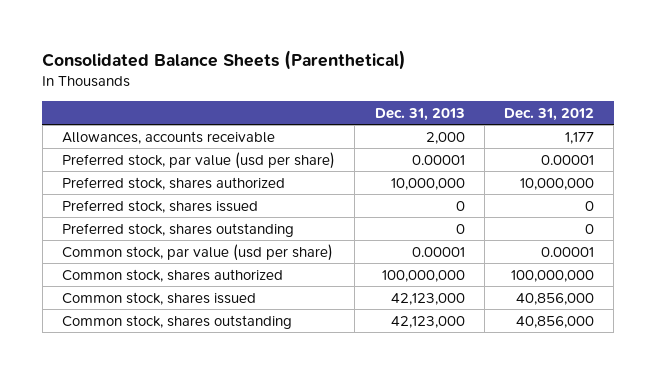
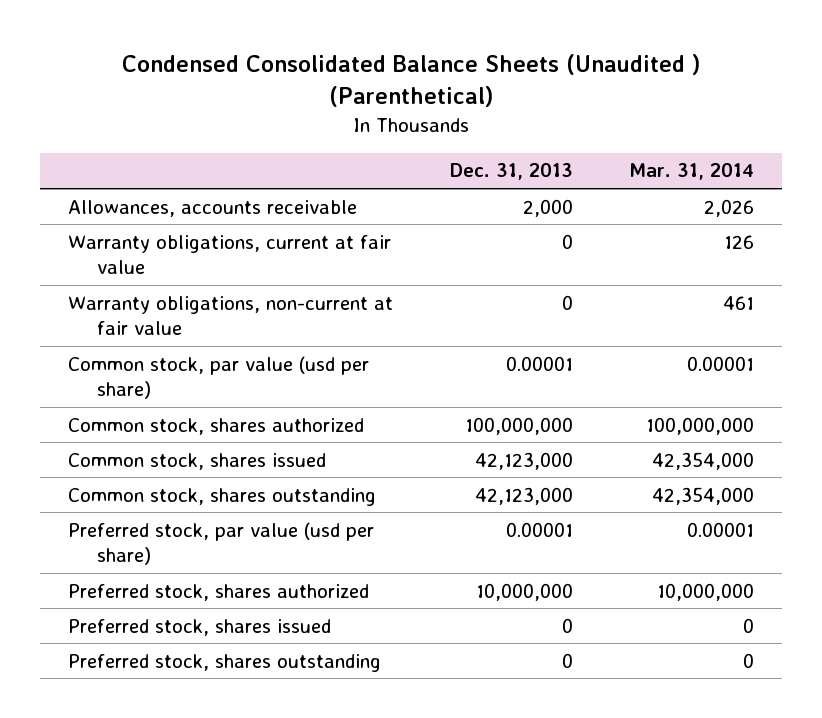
[42,49,407,70] Consolidated Balance Sheets (Parenthetical) -> [122,54,701,108] Condensed Consolidated Balance Sheets (Unaudited ) (Parenthetical)
[504,107,595,121] Dec. 31, 2012 -> none
none -> [628,163,754,181] Mar. 31, 2014
none -> [68,234,392,274] Warranty obligations, current at fair value
none -> [68,295,394,335] Warranty obligations, non-current at fair value
[61,151,335,169] Preferred stock, par value (usd per share) -> [68,521,375,565] Preferred stock, par value (usd per share)
[61,176,285,190] Preferred stock, shares authorized -> [68,583,370,601] Preferred stock, shares authorized
[61,199,258,213] Preferred stock, shares issued -> [68,618,332,636] Preferred stock, shares issued
[61,222,294,237] Preferred stock, shares outstanding -> [68,653,382,672] Preferred stock, shares outstanding

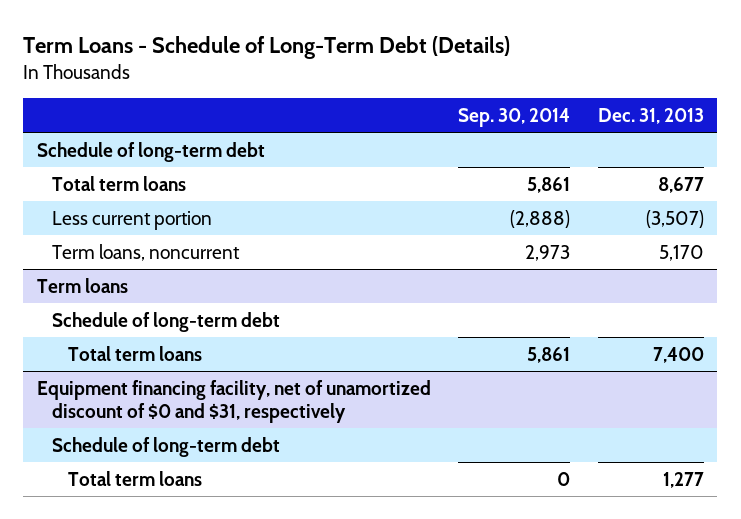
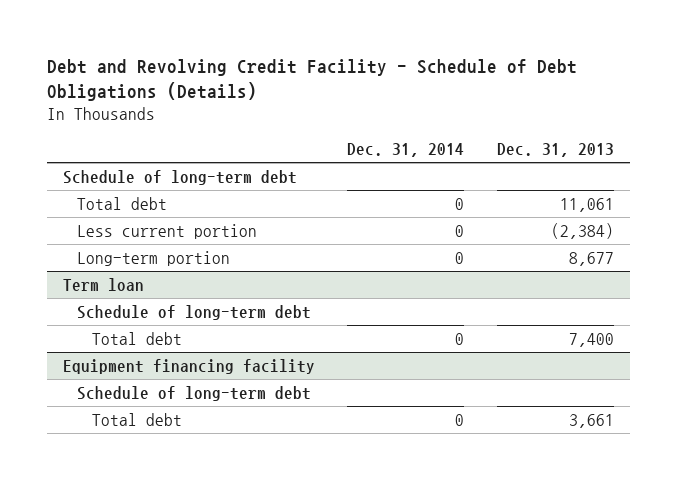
[23,35,511,59] Term Loans - Schedule of Long-Term Debt (Details) -> [46,58,577,102] Debt and Revolving Credit Facility - Schedule of Debt Obligations (Details)
[458,107,571,127] Sep. 30, 2014 -> none
none -> [347,143,465,158] Dec. 31, 2014
[52,175,187,191] Total term loans -> [77,196,168,210] Total debt
[657,176,704,193] 8,677 -> [559,197,614,212] 11,061
[645,209,704,228] (3,507) -> [550,222,614,239] (2,384)
[52,243,241,261] Term loans, noncurrent -> [77,250,231,266] Long-term portion
[658,244,704,261] 5,170 -> [568,251,614,266] 8,677
[36,277,128,293] Term loans -> [62,277,144,291] Term loan
[36,379,431,423] Equipment financing facility, net of unamortized discount of $0 and $31, respectively -> none
[67,345,202,361] Total term loans -> [91,331,182,345] Total debt
none -> [62,358,315,374] Equipment financing facility
[67,470,202,486] Total term loans -> [91,412,182,426] Total debt
[662,471,704,488] 1,277 -> [568,413,614,428] 3,661

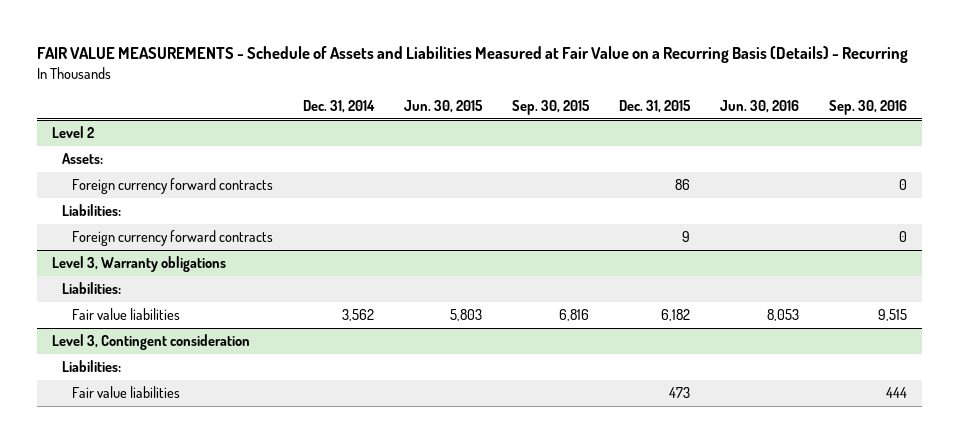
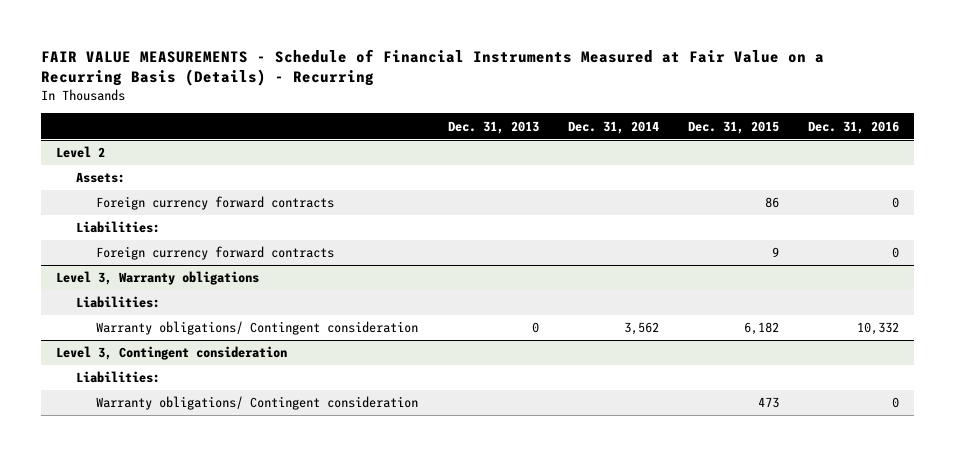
[37,46,909,64] FAIR VALUE MEASUREMENTS - Schedule of Assets and Liabilities Measured at Fair Value on a Recurring Basis (Details) - Recurring -> [41,48,825,87] FAIR VALUE MEASUREMENTS - Schedule of Financial Instruments Measured at Fair Value on a Recurring Basis (Details) - Recurring
[404,100,484,114] Jun. 30, 2015 -> none
[512,100,591,116] Sep. 30, 2015 -> none
[720,100,800,114] Jun. 30, 2016 -> none
[829,100,908,116] Sep. 30, 2016 -> none
none -> [447,120,539,134] Dec. 31, 2013
none -> [807,120,899,134] Dec. 31, 2016
[72,308,181,321] Fair value liabilities -> [96,321,419,336] Warranty obligations/ Contingent consideration
[72,386,181,399] Fair value liabilities -> [96,396,419,411] Warranty obligations/ Contingent consideration

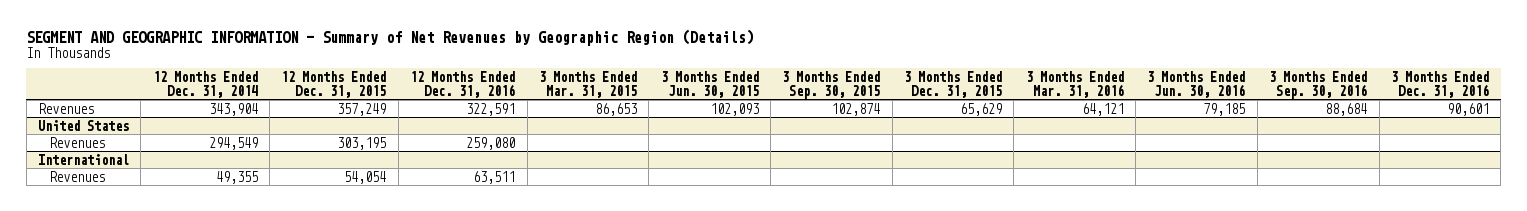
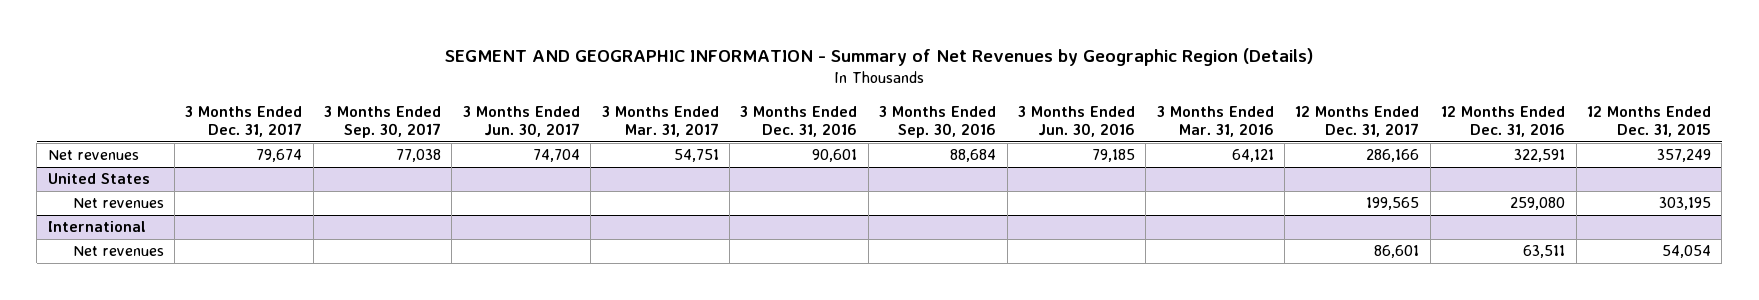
[152,70,258,98] 12 Months Ended Dec. 31, 2014 -> none
[538,70,637,98] 3 Months Ended Mar. 31, 2015 -> none
[660,70,759,98] 3 Months Ended Jun. 30, 2015 -> none
[782,70,881,99] 3 Months Ended Sep. 30, 2015 -> none
[904,70,1003,98] 3 Months Ended Dec. 31, 2015 -> none
none -> [185,105,303,138] 3 Months Ended Dec. 31, 2017
none -> [324,105,442,139] 3 Months Ended Sep. 30, 2017
none -> [462,105,580,138] 3 Months Ended Jun. 30, 2017
none -> [601,105,719,138] 3 Months Ended Mar. 31, 2017
none -> [1295,105,1420,138] 12 Months Ended Dec. 31, 2017
[38,102,95,114] Revenues -> [47,150,139,161] Net revenues
[49,136,106,148] Revenues -> [72,198,164,209] Net revenues
[49,170,106,182] Revenues -> [72,246,164,257] Net revenues

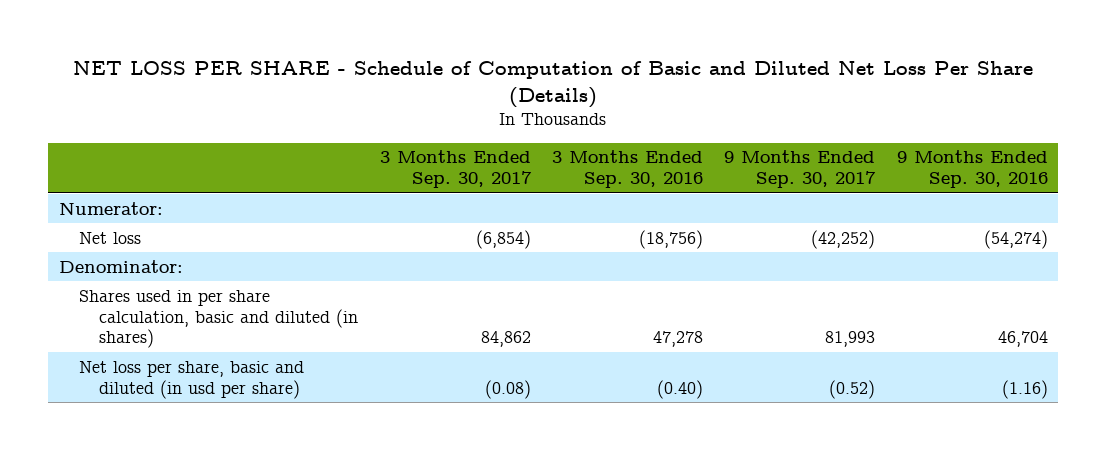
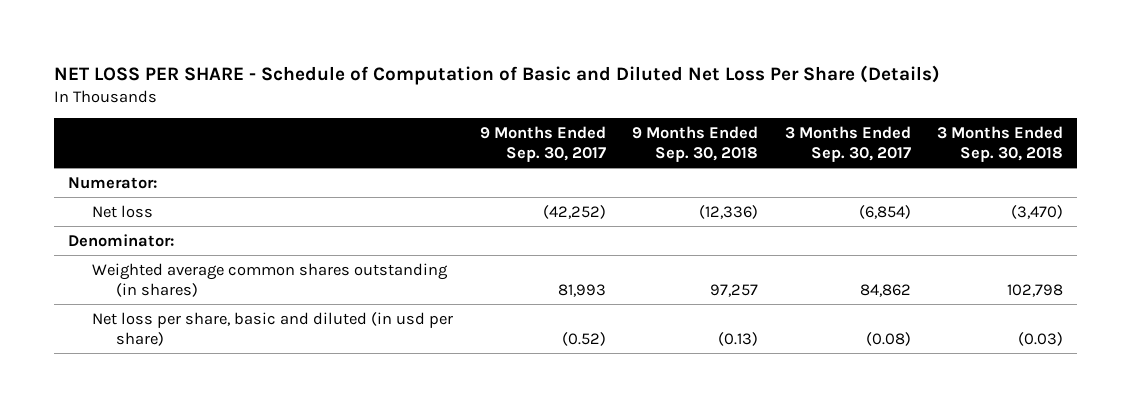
[551,150,703,189] 3 Months Ended Sep. 30, 2016 -> none
[896,150,1048,189] 9 Months Ended Sep. 30, 2016 -> none
none -> [632,125,759,162] 9 Months Ended Sep. 30, 2018
none -> [937,125,1064,162] 3 Months Ended Sep. 30, 2018
[78,289,359,349] Shares used in per share calculation, basic and diluted (in shares) -> [92,262,449,297] Weighted average common shares outstanding (in shares)

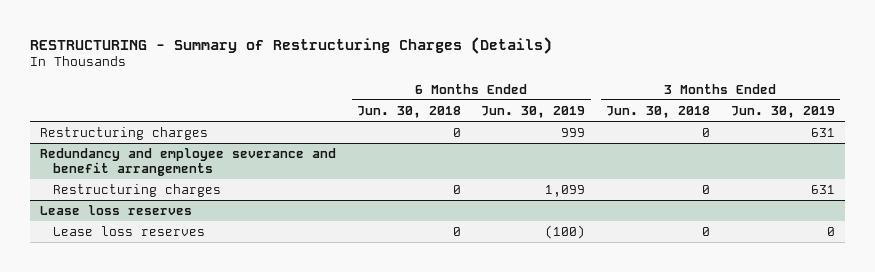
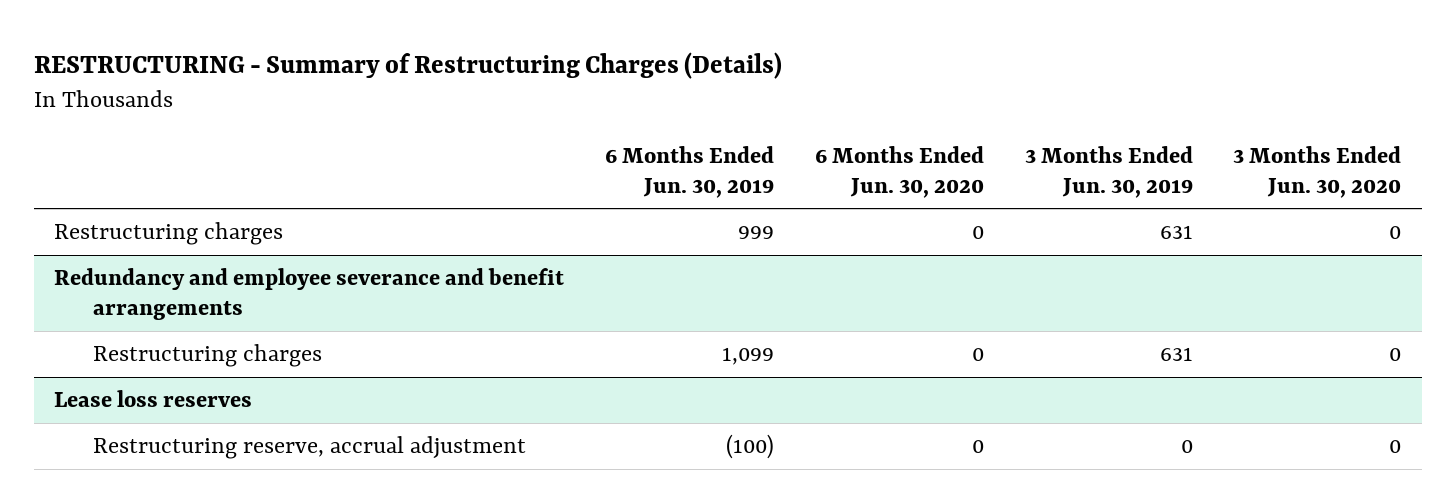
[356,105,461,118] Jun. 30, 2018 -> none
[605,105,710,118] Jun. 30, 2018 -> none
none -> [814,146,984,198] 6 Months Ended Jun. 30, 2020
none -> [1233,146,1402,198] 3 Months Ended Jun. 30, 2020
[52,225,205,236] Lease loss reserves -> [93,436,527,460] Restructuring reserve, accrual adjustment

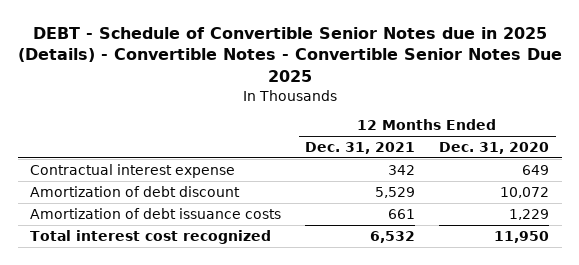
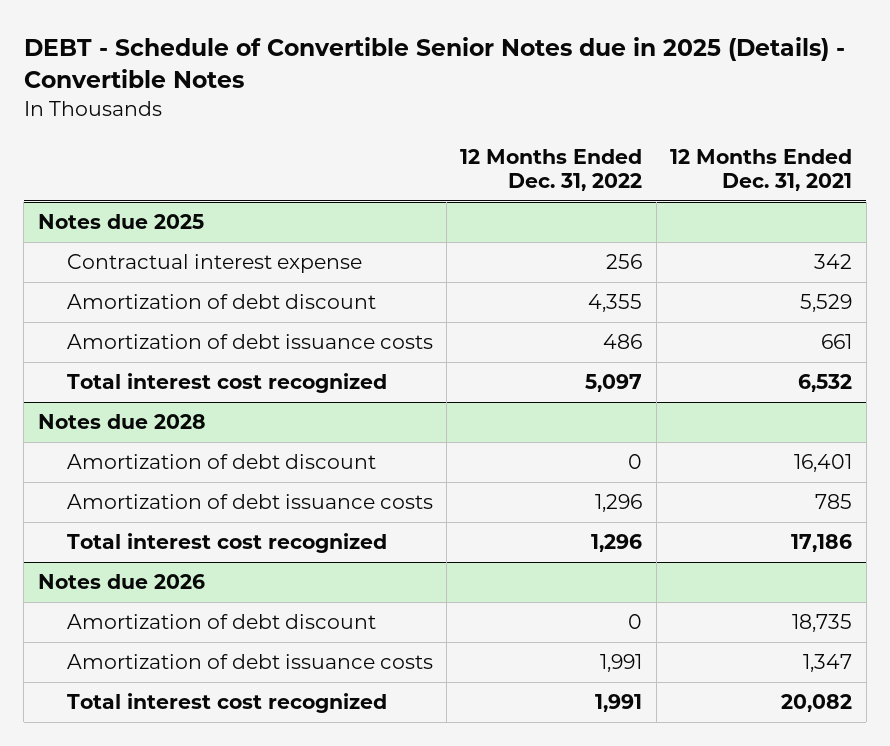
[17,27,562,82] DEBT - Schedule of Convertible Senior Notes due in 2025 (Details) - Convertible Notes - Convertible Senior Notes Due 2025 -> [23,36,845,88] DEBT - Schedule of Convertible Senior Notes due in 2025 (Details) - Convertible Notes
[439,142,550,155] Dec. 31, 2020 -> none
none -> [460,148,643,191] 12 Months Ended Dec. 31, 2022
none -> [37,214,204,230] Notes due 2025
none -> [37,414,206,430] Notes due 2028
none -> [66,454,376,470] Amortization of debt discount
none -> [66,494,433,510] Amortization of debt issuance costs
none -> [66,533,387,554] Total interest cost recognized
none -> [37,574,205,590] Notes due 2026
none -> [66,614,376,630] Amortization of debt discount
none -> [66,654,433,670] Amortization of debt issuance costs
none -> [66,693,387,714] Total interest cost recognized

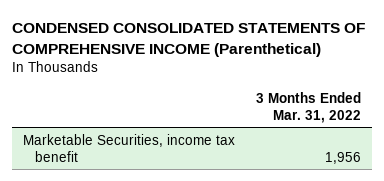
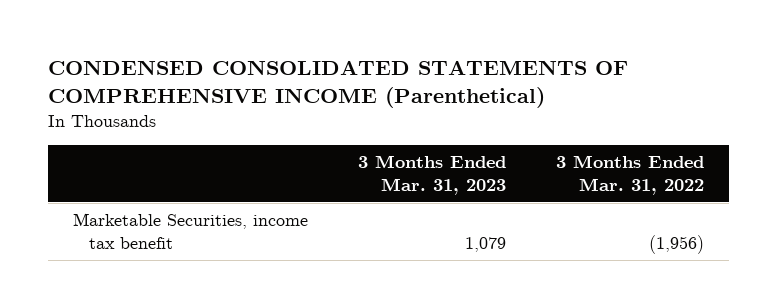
none -> [357,155,506,196] 3 Months Ended Mar. 31, 2023
[325,151,362,164] 1,956 -> [649,235,705,255] (1,956)

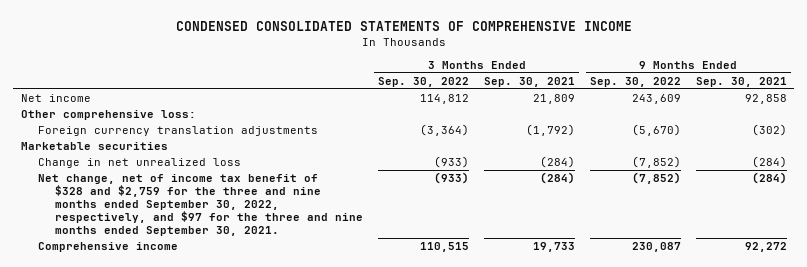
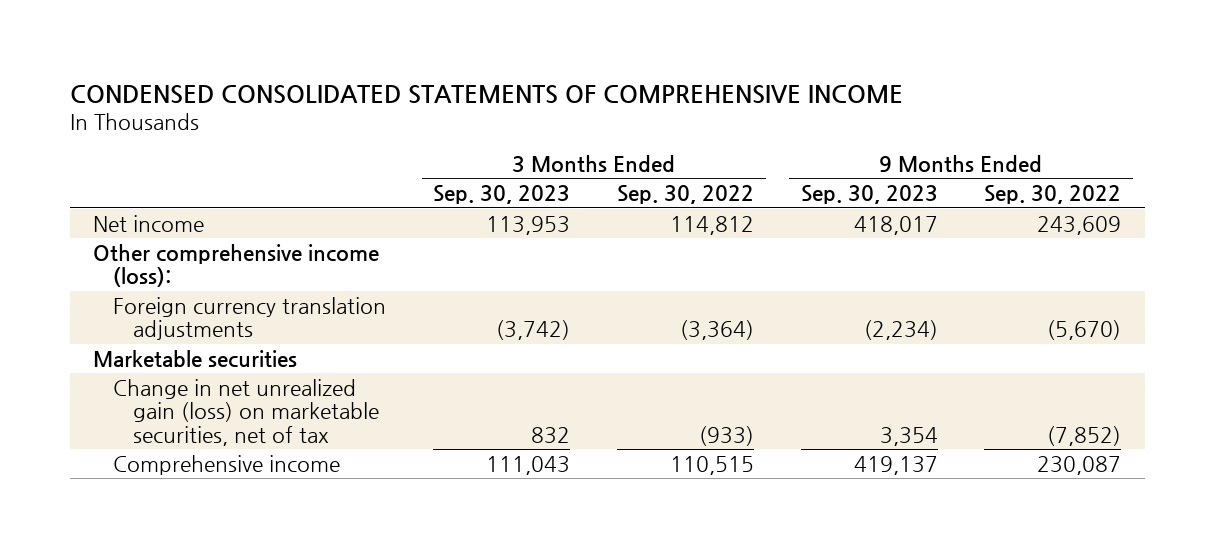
[484,76,576,87] Sep. 30, 2021 -> none
[695,76,787,87] Sep. 30, 2021 -> none
none -> [433,185,571,205] Sep. 30, 2023
none -> [800,185,938,205] Sep. 30, 2023
[20,109,196,120] Other comprehensive loss: -> [93,243,380,288] Other comprehensive income (loss):
[37,157,241,168] Change in net unrealized loss -> none
[37,173,364,236] Net change, net of income tax benefit of $328 and $2,759 for the three and nine months ended September 30, 2022, respectively, and $97 for the three and nine months ended September 30, 2021. -> [113,378,380,446] Change in net unrealized gain (loss) on marketable securities, net of tax

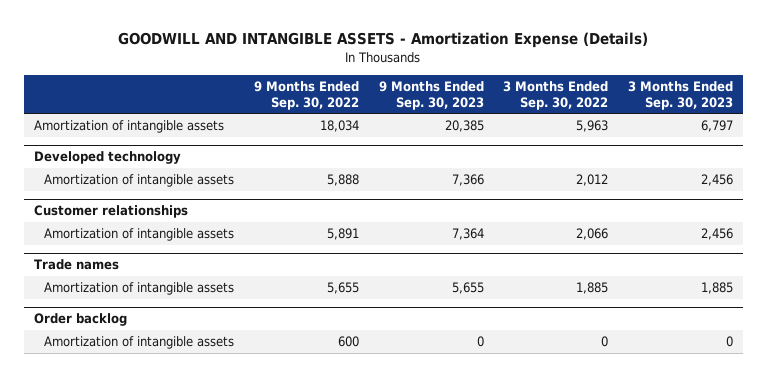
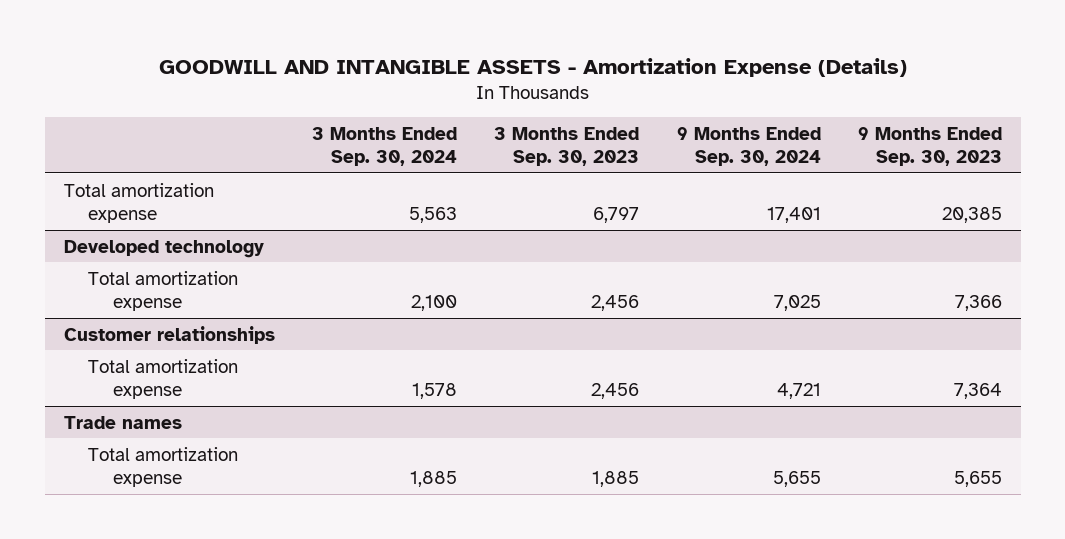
[254,80,360,110] 9 Months Ended Sep. 30, 2022 -> none
[503,80,609,110] 3 Months Ended Sep. 30, 2022 -> none
none -> [311,126,457,166] 3 Months Ended Sep. 30, 2024
none -> [676,126,821,166] 9 Months Ended Sep. 30, 2024
[33,120,224,134] Amortization of intangible assets -> [63,182,214,223] Total amortization expense
[44,174,235,188] Amortization of intangible assets -> [88,270,239,311] Total amortization expense
[44,228,235,242] Amortization of intangible assets -> [88,358,239,399] Total amortization expense
[33,313,127,327] Order backlog -> none
[44,336,235,350] Amortization of intangible assets -> none
[44,282,235,296] Amortization of intangible assets -> [88,446,239,487] Total amortization expense

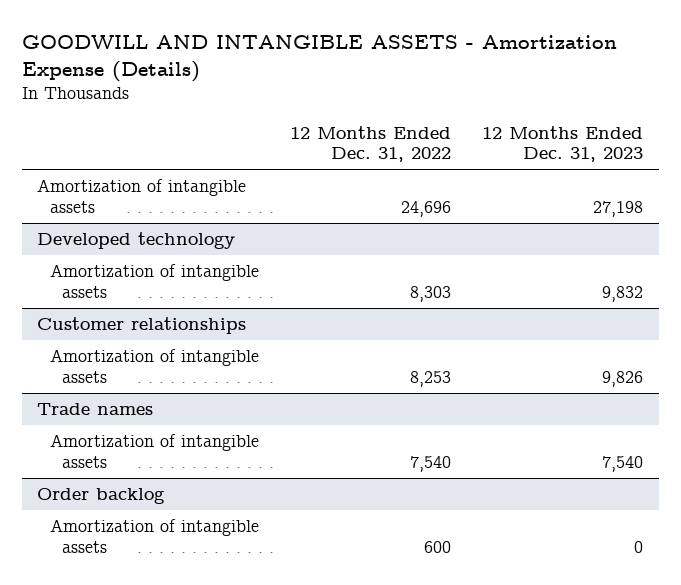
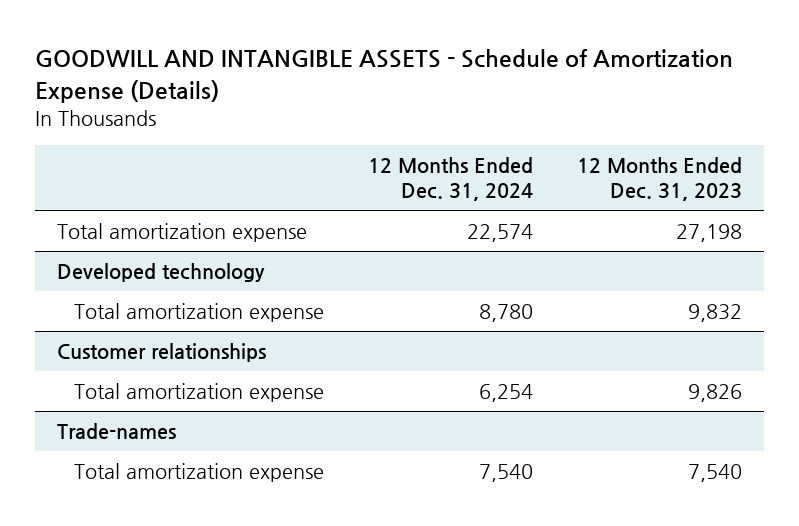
[21,34,617,82] GOODWILL AND INTANGIBLE ASSETS - Amortization Expense (Details) -> [34,49,733,103] GOODWILL AND INTANGIBLE ASSETS - Schedule of Amortization Expense (Details)
[290,125,452,163] 12 Months Ended Dec. 31, 2022 -> none
none -> [368,157,534,202] 12 Months Ended Dec. 31, 2024
[37,179,247,213] Amortization of intangible assets -> [56,223,307,243] Total amortization expense
[49,264,259,298] Amortization of intangible assets -> [74,303,325,323] Total amortization expense
[37,488,166,505] Order backlog -> none
[49,519,259,553] Amortization of intangible assets -> none
[49,349,259,383] Amortization of intangible assets -> [74,383,325,403] Total amortization expense
[37,403,154,416] Trade names -> [56,423,176,440] Trade-names
[49,434,259,468] Amortization of intangible assets -> [74,463,325,483] Total amortization expense

